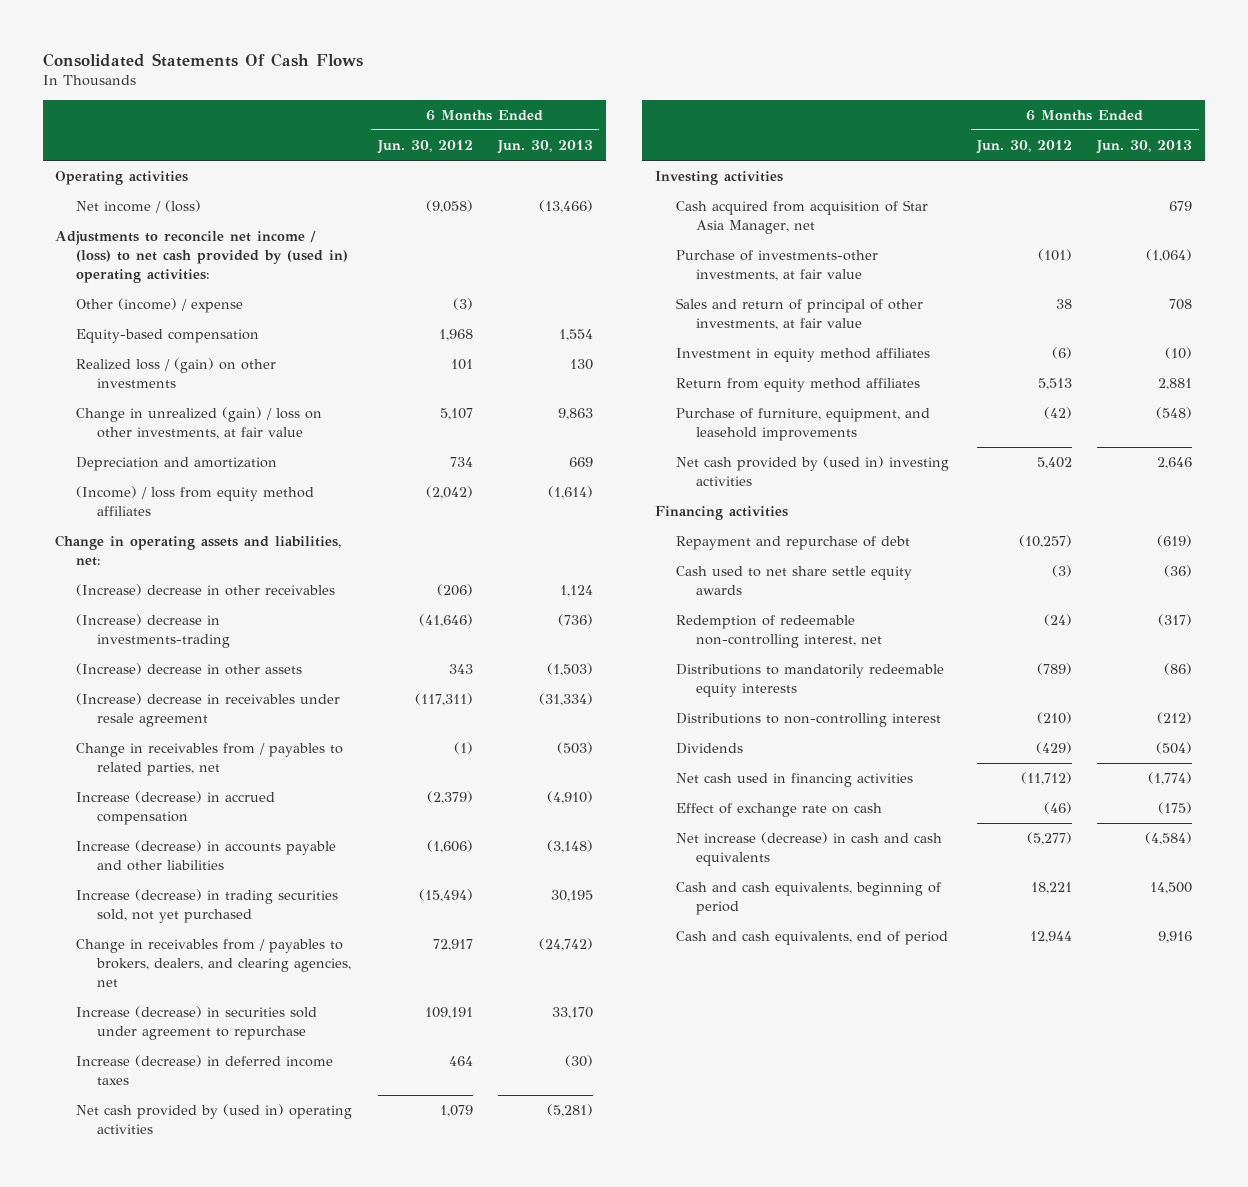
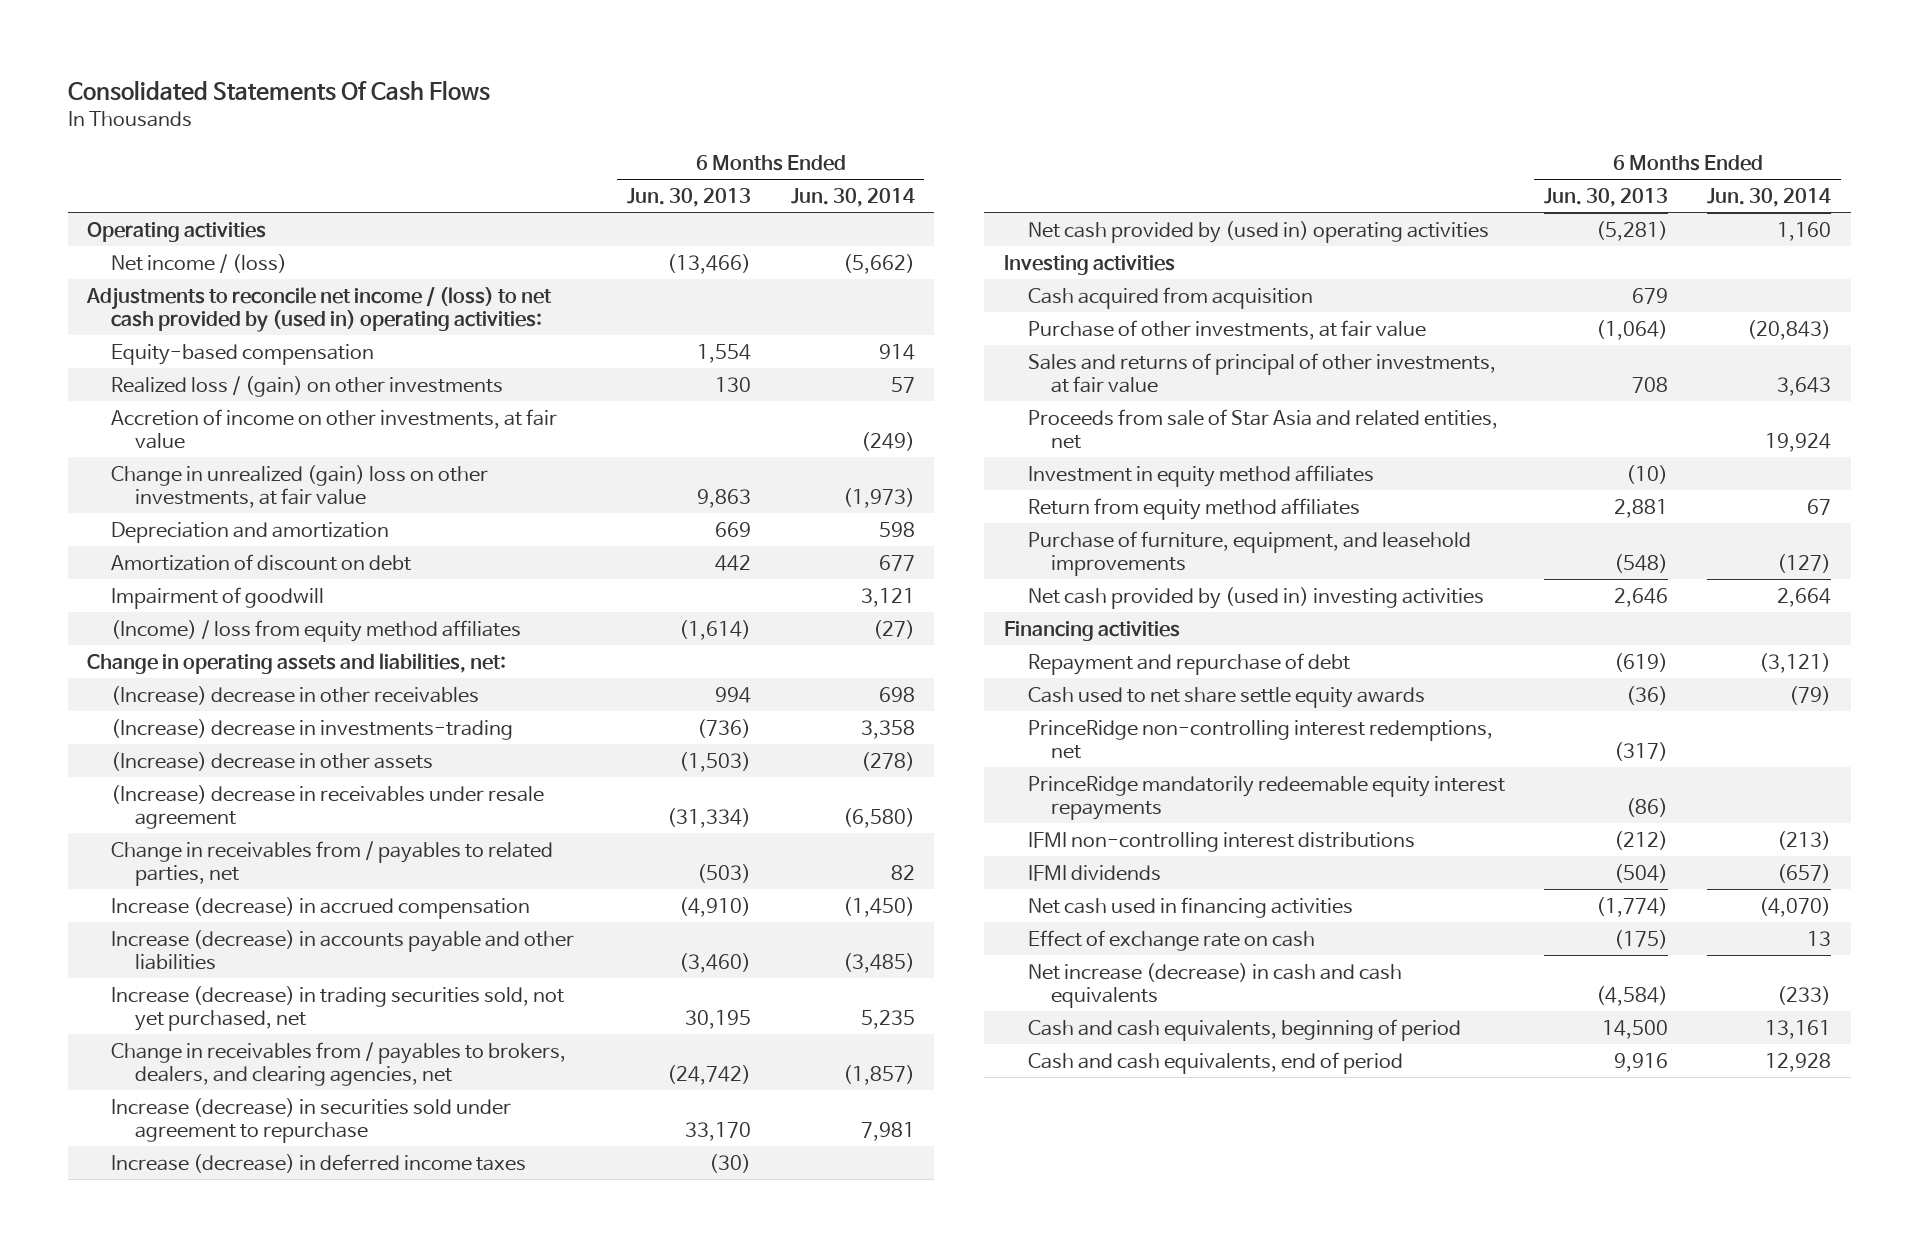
[376,140,473,155] Jun. 30, 2012 -> none
none -> [790,187,915,207] Jun. 30, 2014
[76,298,244,314] Other (income) / expense -> none
none -> [111,408,558,449] Accretion of income on other investments, at fair value
[76,407,323,440] Change in unrealized (gain) / loss on other investments, at fair value -> [111,464,489,508] Change in unrealized (gain) loss on other investments, at fair value
none -> [111,553,412,571] Amortization of discount on debt
none -> [111,586,325,609] Impairment of goodwill
[559,585,593,598] 1,124 -> [715,686,752,703] 994
[546,840,593,854] (3,148) -> [679,952,752,973] (3,460)
[76,889,339,924] Increase (decrease) in trading securities sold, not yet purchased -> [111,985,565,1031] Increase (decrease) in trading securities sold, not yet purchased, net
[675,200,928,235] Cash acquired from acquisition of Star Asia Manager, net -> [1027,286,1313,309] Cash acquired from acquisition
[675,250,878,282] Purchase of investments-other investments, at fair value -> [1027,319,1426,340] Purchase of other investments, at fair value
[675,298,923,331] Sales and return of principal of other investments, at fair value -> [1027,352,1496,393] Sales and returns of principal of other investments, at fair value
none -> [1027,408,1498,449] Proceeds from sale of Star Asia and related entities, net
[675,615,883,649] Redemption of redeemable non-controlling interest, net -> [1027,719,1493,759] PrinceRidge non-controlling interest redemptions, net
[675,664,944,698] Distributions to mandatorily redeemable equity interests -> [1027,775,1505,820] PrinceRidge mandatorily redeemable equity interest repayments
[675,713,941,728] Distributions to non-controlling interest -> [1027,831,1415,852] IFMI non-controlling interest distributions
[675,743,743,755] Dividends -> [1027,864,1161,881] IFMI dividends

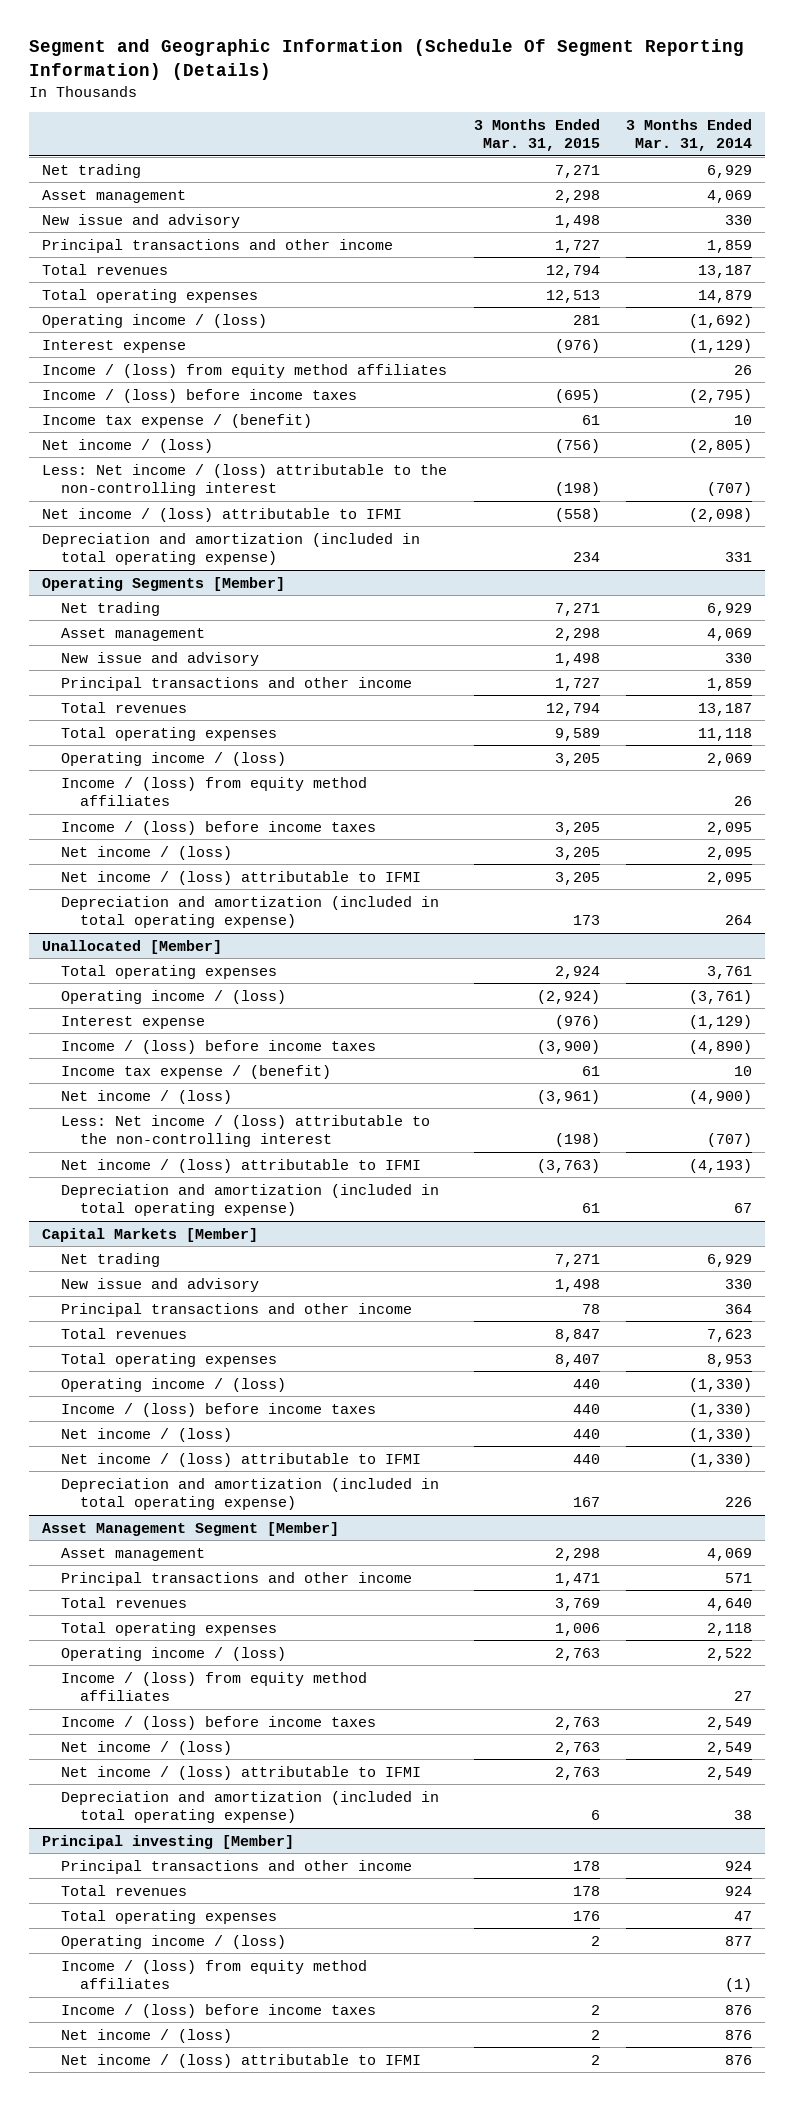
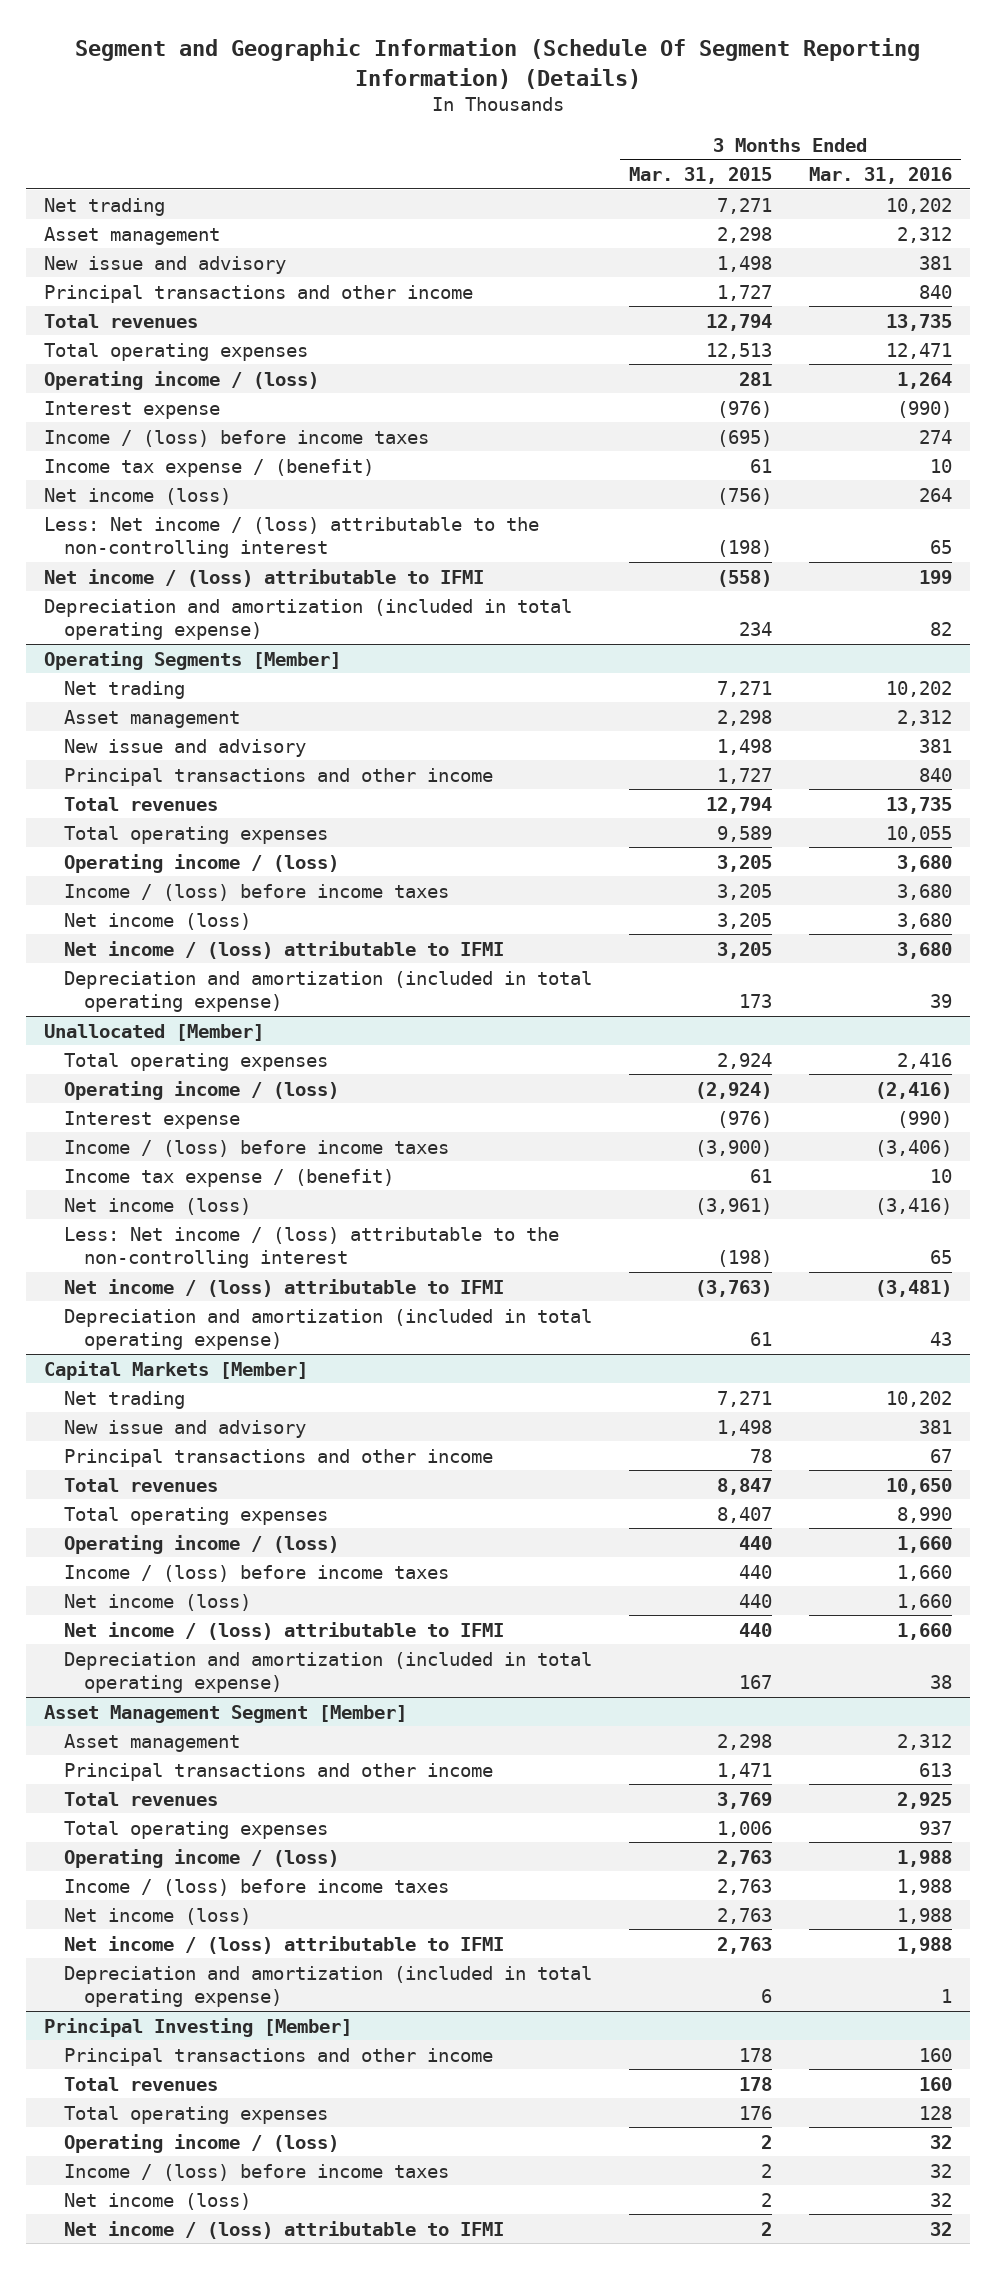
[626,118,753,151] 3 Months Ended Mar. 31, 2014 -> none
none -> [808,167,952,185] Mar. 31, 2016
[41,363,447,378] Income / (loss) from equity method affiliates -> none
[41,438,213,453] Net income / (loss) -> [44,487,232,505] Net income (loss)
[61,776,368,806] Income / (loss) from equity method affiliates -> none
[61,845,233,860] Net income / (loss) -> [64,912,252,930] Net income (loss)
[61,1089,233,1104] Net income / (loss) -> [64,1197,252,1215] Net income (loss)
[61,1427,233,1442] Net income / (loss) -> [64,1593,252,1611] Net income (loss)
[61,1671,368,1701] Income / (loss) from equity method affiliates -> none
[61,1740,233,1755] Net income / (loss) -> [64,1907,252,1925] Net income (loss)
[41,1834,294,1849] Principal investing [Member] -> [44,2017,353,2037] Principal Investing [Member]
[61,1959,368,1989] Income / (loss) from equity method affiliates -> none
[61,2028,233,2043] Net income / (loss) -> [64,2192,252,2210] Net income (loss)

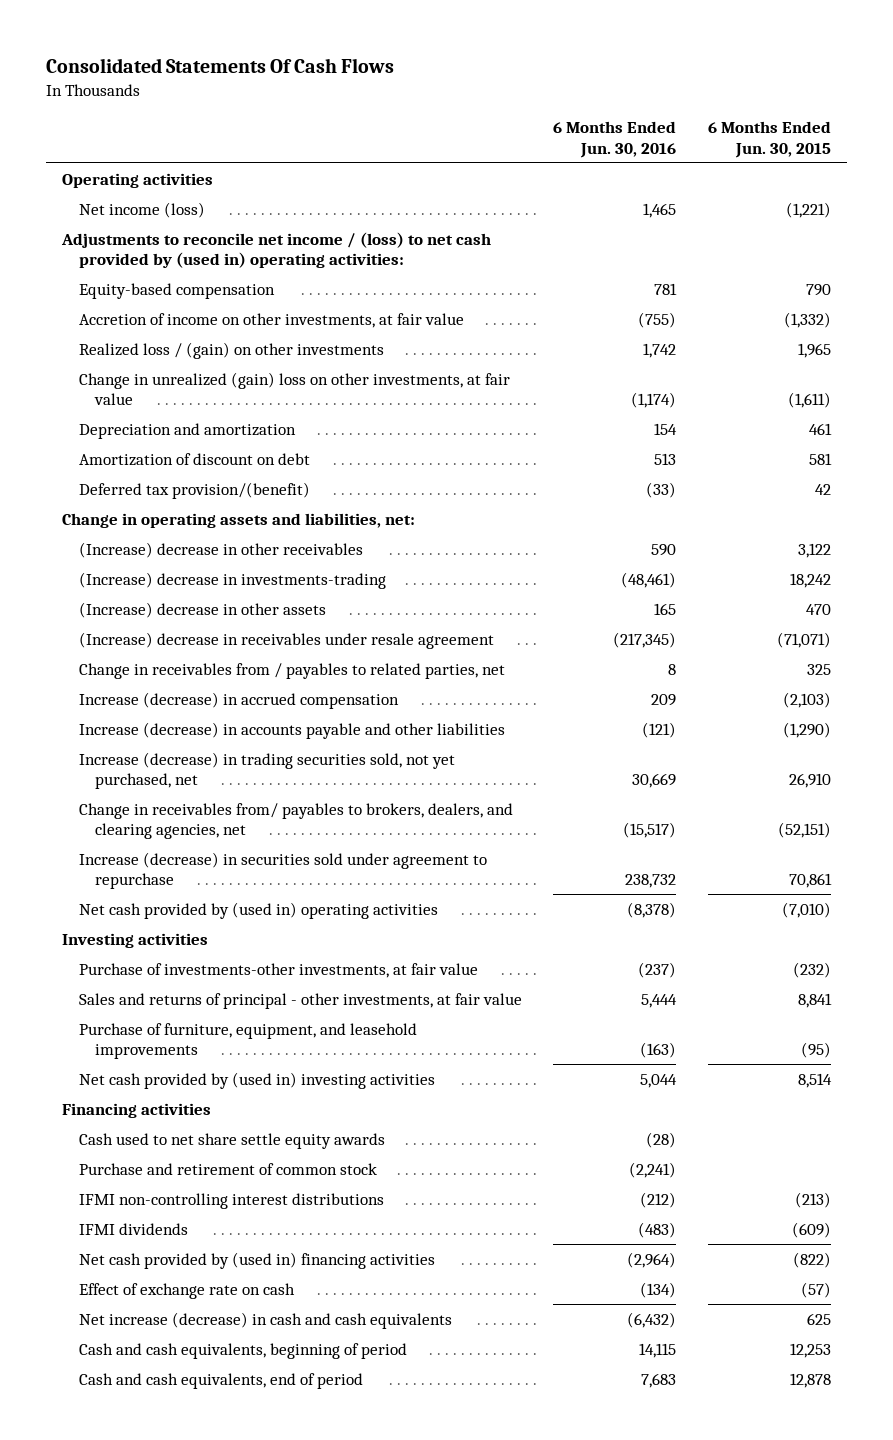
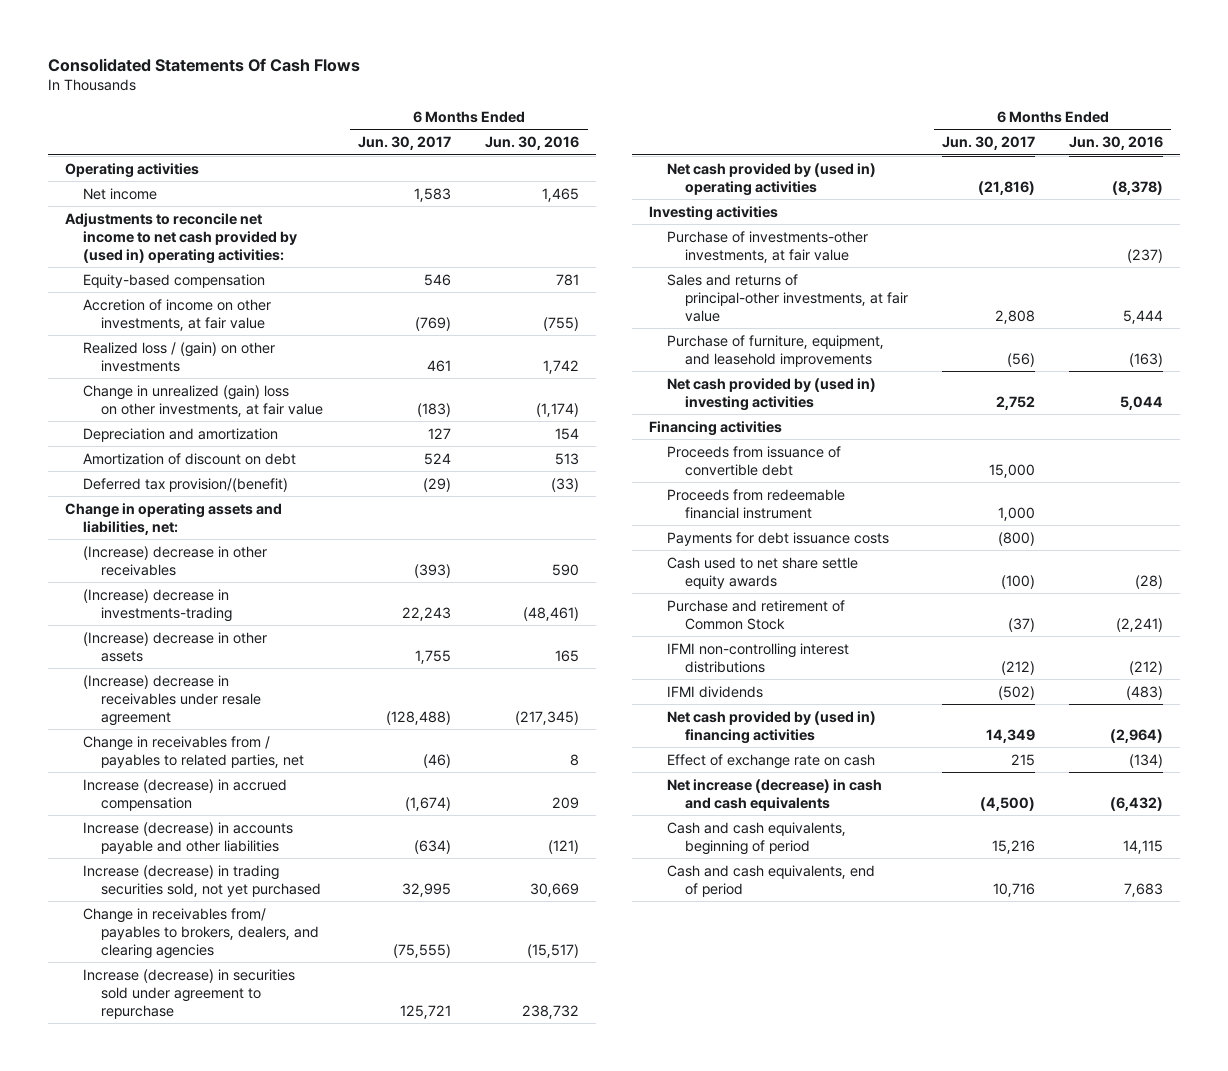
[708,121,832,158] 6 Months Ended Jun. 30, 2015 -> none
none -> [358,136,452,151] Jun. 30, 2017
[78,201,205,218] Net income (loss) -> [83,187,158,200] Net income
[60,231,491,269] Adjustments to reconcile net income / (loss) to net cash provided by (used in) operating activities: -> [65,212,298,264] Adjustments to reconcile net income to net cash provided by (used in) operating activities:
[78,751,455,790] Increase (decrease) in trading securities sold, not yet purchased, net -> [83,864,322,897] Increase (decrease) in trading securities sold, not yet purchased
[78,802,513,840] Change in receivables from/ payables to brokers, dealers, and clearing agencies, net -> [83,907,320,959] Change in receivables from/ payables to brokers, dealers, and clearing agencies
[78,992,522,1009] Sales and returns of principal - other investments, at fair value -> [667,273,909,322] Sales and returns of principal-other investments, at fair value
none -> [667,445,842,476] Proceeds from issuance of convertible debt
none -> [667,488,846,519] Proceeds from redeemable financial instrument
none -> [667,531,890,546] Payments for debt issuance costs
[78,1162,377,1175] Purchase and retirement of common stock -> [667,599,846,630] Purchase and retirement of Common Stock

